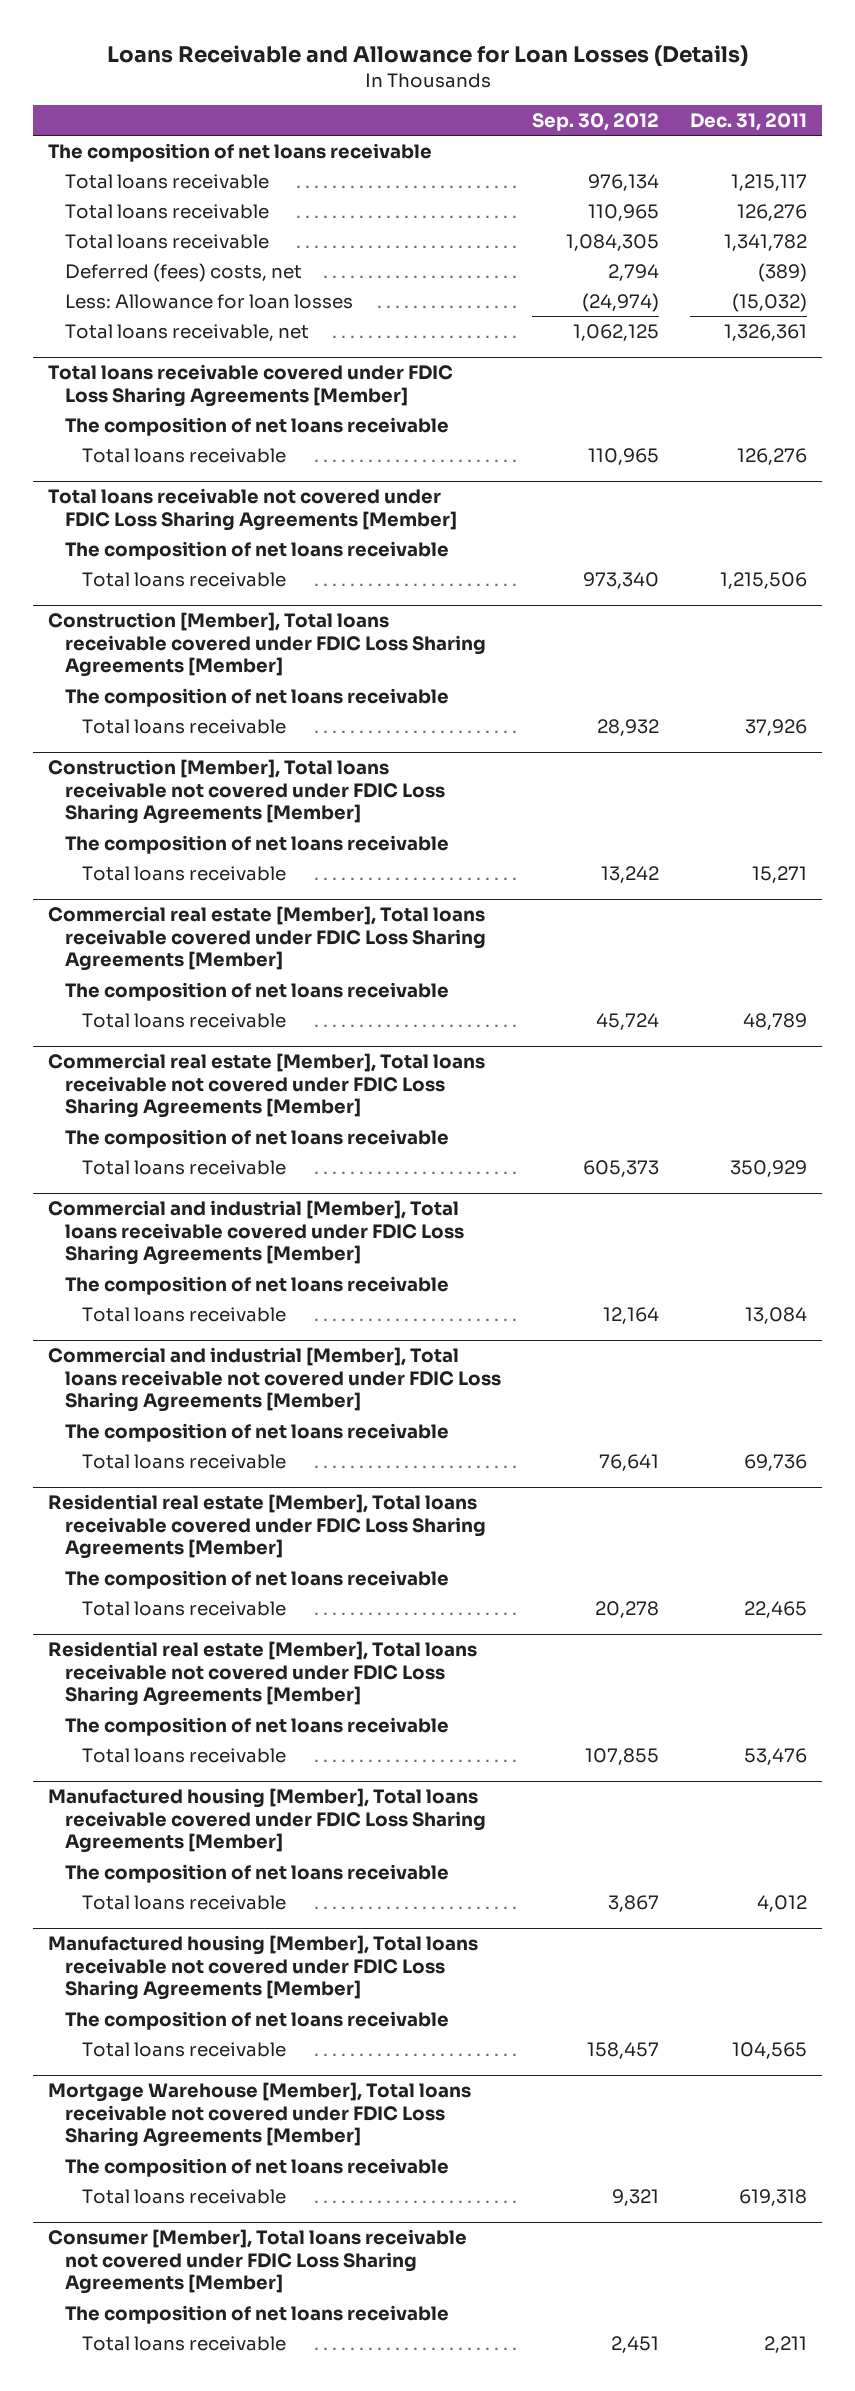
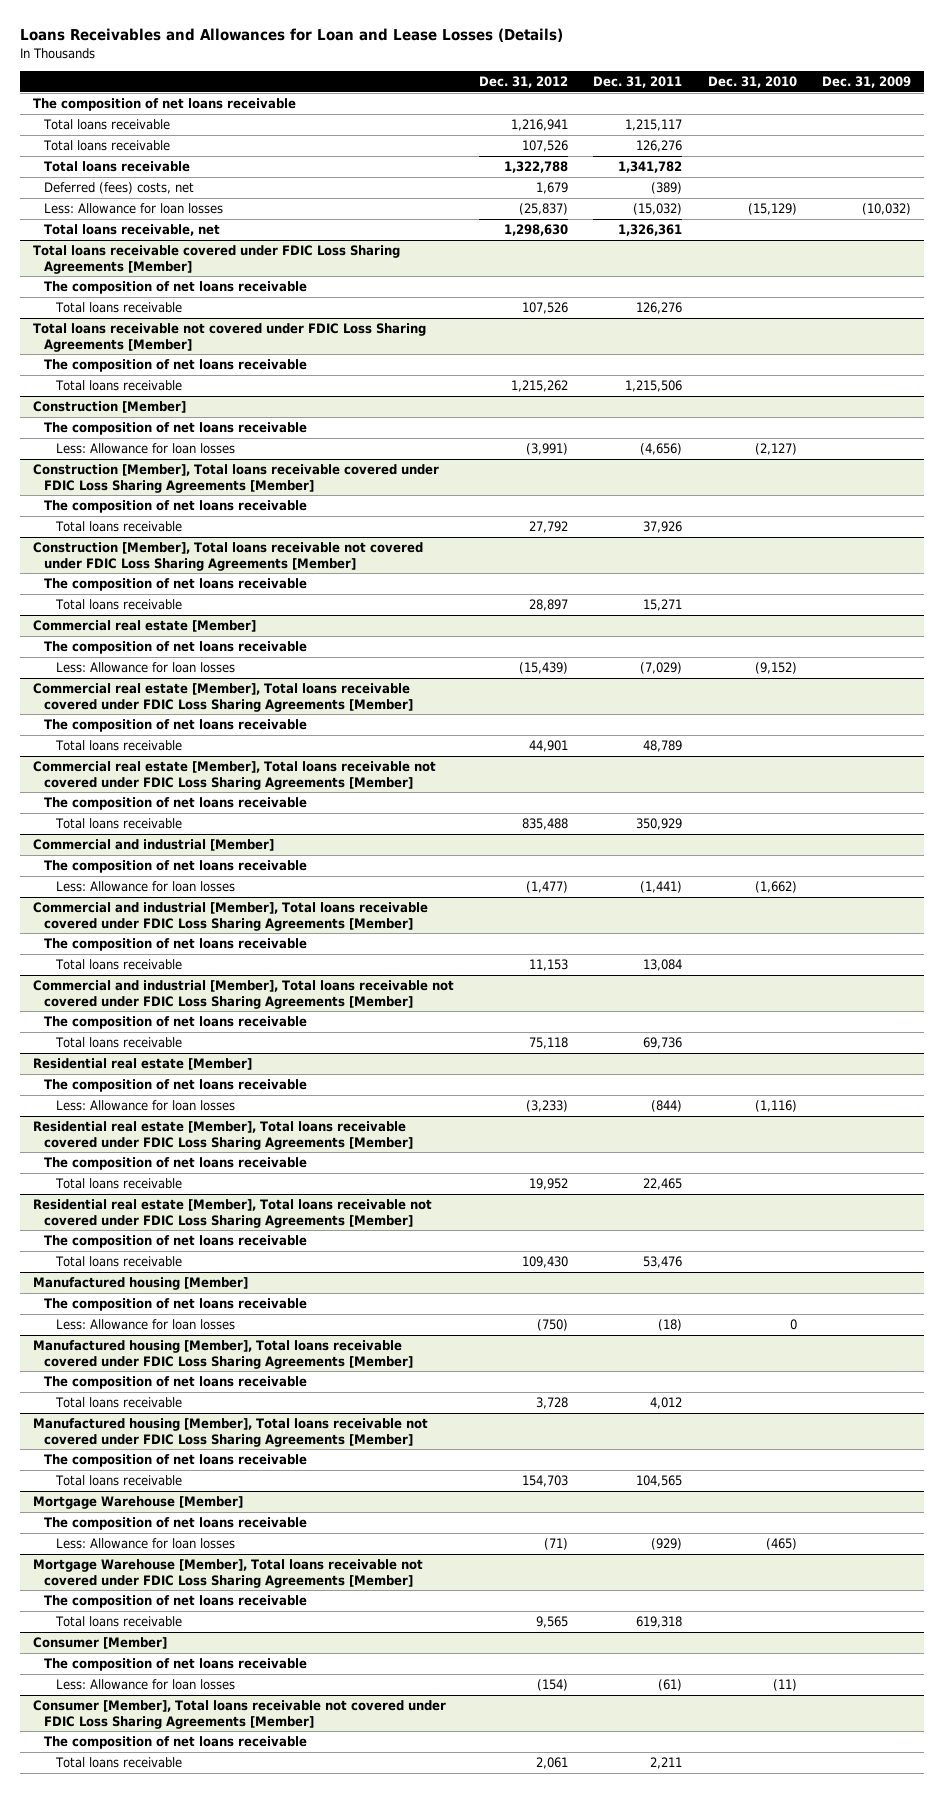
[106,44,748,66] Loans Receivable and Allowance for Loan Losses (Details) -> [19,28,563,43] Loans Receivables and Allowances for Loan and Lease Losses (Details)
[532,113,660,132] Sep. 30, 2012 -> none
none -> [479,76,569,89] Dec. 31, 2012
none -> [707,76,797,89] Dec. 31, 2010
none -> [822,76,912,89] Dec. 31, 2009
none -> [32,401,186,414] Construction [Member]
none -> [44,422,308,436] The composition of net loans receivable
none -> [55,443,235,455] Less: Allowance for loan losses
none -> [32,620,256,633] Commercial real estate [Member]
none -> [44,641,308,655] The composition of net loans receivable
none -> [55,662,235,674] Less: Allowance for loan losses
none -> [32,839,274,852] Commercial and industrial [Member]
none -> [44,860,308,874] The composition of net loans receivable
none -> [55,881,235,893] Less: Allowance for loan losses
none -> [32,1058,252,1071] Residential real estate [Member]
none -> [44,1079,308,1093] The composition of net loans receivable
none -> [55,1100,235,1112] Less: Allowance for loan losses
none -> [32,1277,248,1291] Manufactured housing [Member]
none -> [44,1298,308,1312] The composition of net loans receivable
none -> [55,1319,235,1331] Less: Allowance for loan losses
none -> [32,1496,243,1510] Mortgage Warehouse [Member]
none -> [44,1517,308,1531] The composition of net loans receivable
none -> [55,1538,235,1550] Less: Allowance for loan losses
none -> [32,1637,167,1650] Consumer [Member]
none -> [44,1658,308,1672] The composition of net loans receivable
none -> [55,1679,235,1691] Less: Allowance for loan losses

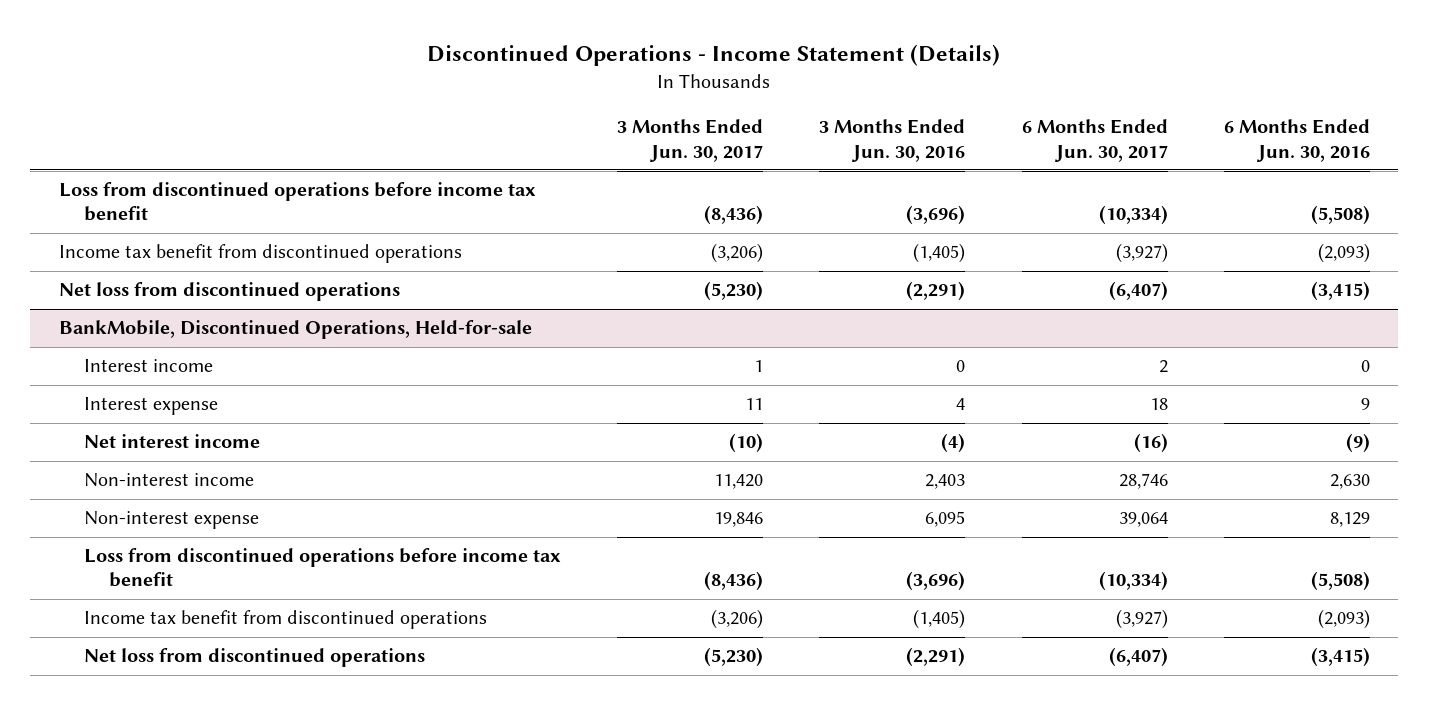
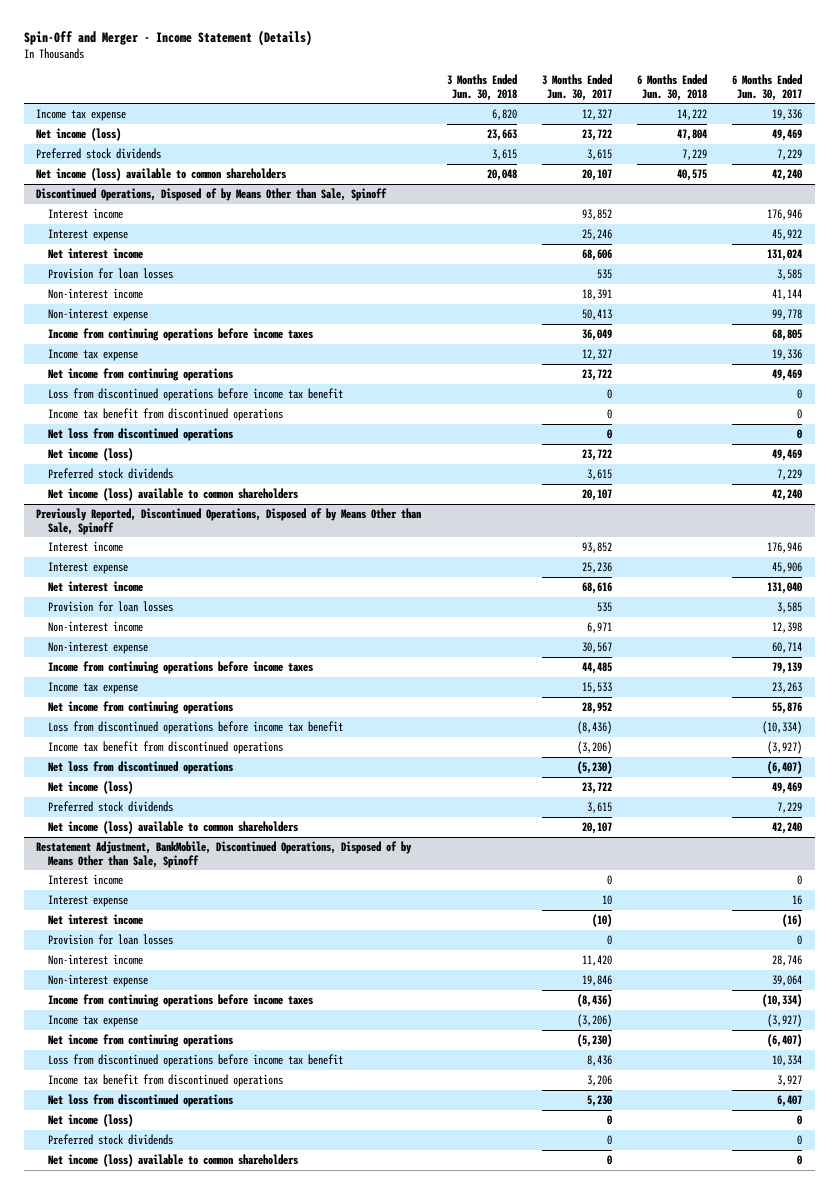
[427,44,1001,67] Discontinued Operations - Income Statement (Details) -> [23,30,312,47] Spin-Off and Merger - Income Statement (Details)
[819,119,966,162] 3 Months Ended Jun. 30, 2016 -> none
[1224,119,1371,162] 6 Months Ended Jun. 30, 2016 -> none
none -> [446,74,517,101] 3 Months Ended Jun. 30, 2018
none -> [636,74,707,101] 6 Months Ended Jun. 30, 2018
none -> [36,108,127,121] Income tax expense
none -> [36,127,122,141] Net income (loss)
none -> [36,147,162,159] Preferred stock dividends
none -> [36,167,287,181] Net income (loss) available to common shareholders
none -> [36,187,388,201] Discontinued Operations, Disposed of by Means Other than Sale, Spinoff
none -> [47,207,123,219] Interest income
none -> [47,228,128,241] Interest expense
none -> [47,247,143,259] Net interest income
none -> [47,267,173,279] Provision for loan losses
none -> [47,287,143,299] Non-interest income
none -> [47,307,148,321] Non-interest expense
none -> [47,327,313,341] Income from continuing operations before income taxes
none -> [47,348,138,361] Income tax expense
none -> [47,367,233,381] Net income from continuing operations
none -> [47,387,343,401] Loss from discontinued operations before income tax benefit
none -> [47,407,283,421] Income tax benefit from discontinued operations
none -> [47,427,233,441] Net loss from discontinued operations
none -> [47,447,133,461] Net income (loss)
none -> [47,467,173,479] Preferred stock dividends
none -> [47,487,298,501] Net income (loss) available to common shareholders
none -> [36,507,422,535] Previously Reported, Discontinued Operations, Disposed of by Means Other than Sale, Spinoff
none -> [47,540,123,552] Interest income
none -> [47,561,128,574] Interest expense
none -> [47,580,143,592] Net interest income
none -> [47,600,173,612] Provision for loan losses
none -> [47,620,143,632] Non-interest income
none -> [47,640,148,654] Non-interest expense
none -> [47,660,313,674] Income from continuing operations before income taxes
none -> [47,681,138,694] Income tax expense
none -> [47,700,233,714] Net income from continuing operations
[58,320,532,340] BankMobile, Discontinued Operations, Held-for-sale -> none
none -> [47,780,133,794] Net income (loss)
none -> [47,800,173,812] Preferred stock dividends
none -> [47,820,298,834] Net income (loss) available to common shareholders
none -> [36,840,413,868] Restatement Adjustment, BankMobile, Discontinued Operations, Disposed of by Means Other than Sale, Spinoff
[754,360,764,373] 1 -> [606,874,612,885] 0
[1158,360,1168,374] 2 -> [797,874,803,885] 0
[745,398,764,411] 11 -> [601,894,612,905] 10
[1149,398,1168,411] 18 -> [792,894,803,905] 16
none -> [47,933,173,945] Provision for loan losses
none -> [47,993,313,1007] Income from continuing operations before income taxes
none -> [47,1014,138,1027] Income tax expense
none -> [47,1033,233,1047] Net income from continuing operations
[704,571,764,592] (8,436) -> [586,1054,612,1066] 8,436
[1098,571,1168,592] (10,334) -> [772,1054,803,1066] 10,334
[711,609,764,630] (3,206) -> [586,1074,612,1086] 3,206
[1115,609,1168,630] (3,927) -> [777,1074,803,1086] 3,927
[704,647,764,668] (5,230) -> [586,1094,612,1107] 5,230
[1108,647,1168,668] (6,407) -> [777,1094,803,1107] 6,407
none -> [47,1113,133,1127] Net income (loss)
none -> [47,1133,173,1145] Preferred stock dividends
none -> [47,1153,298,1167] Net income (loss) available to common shareholders

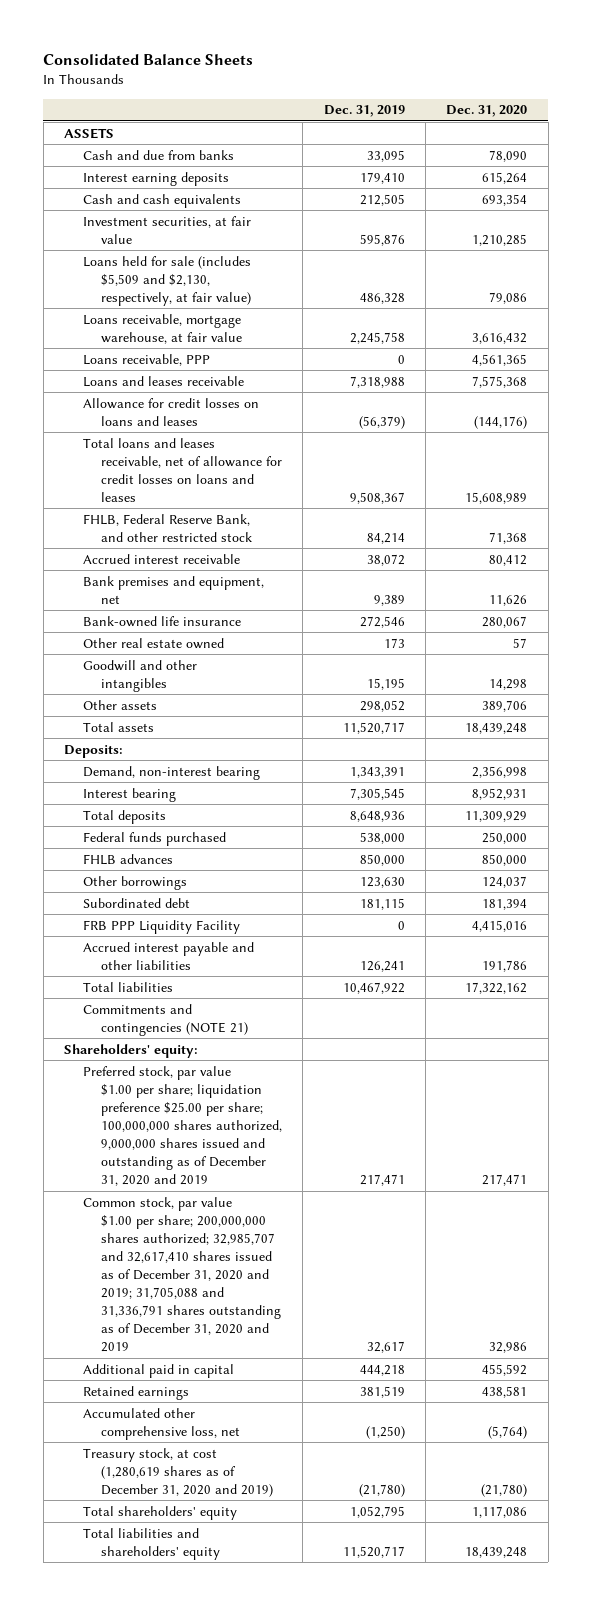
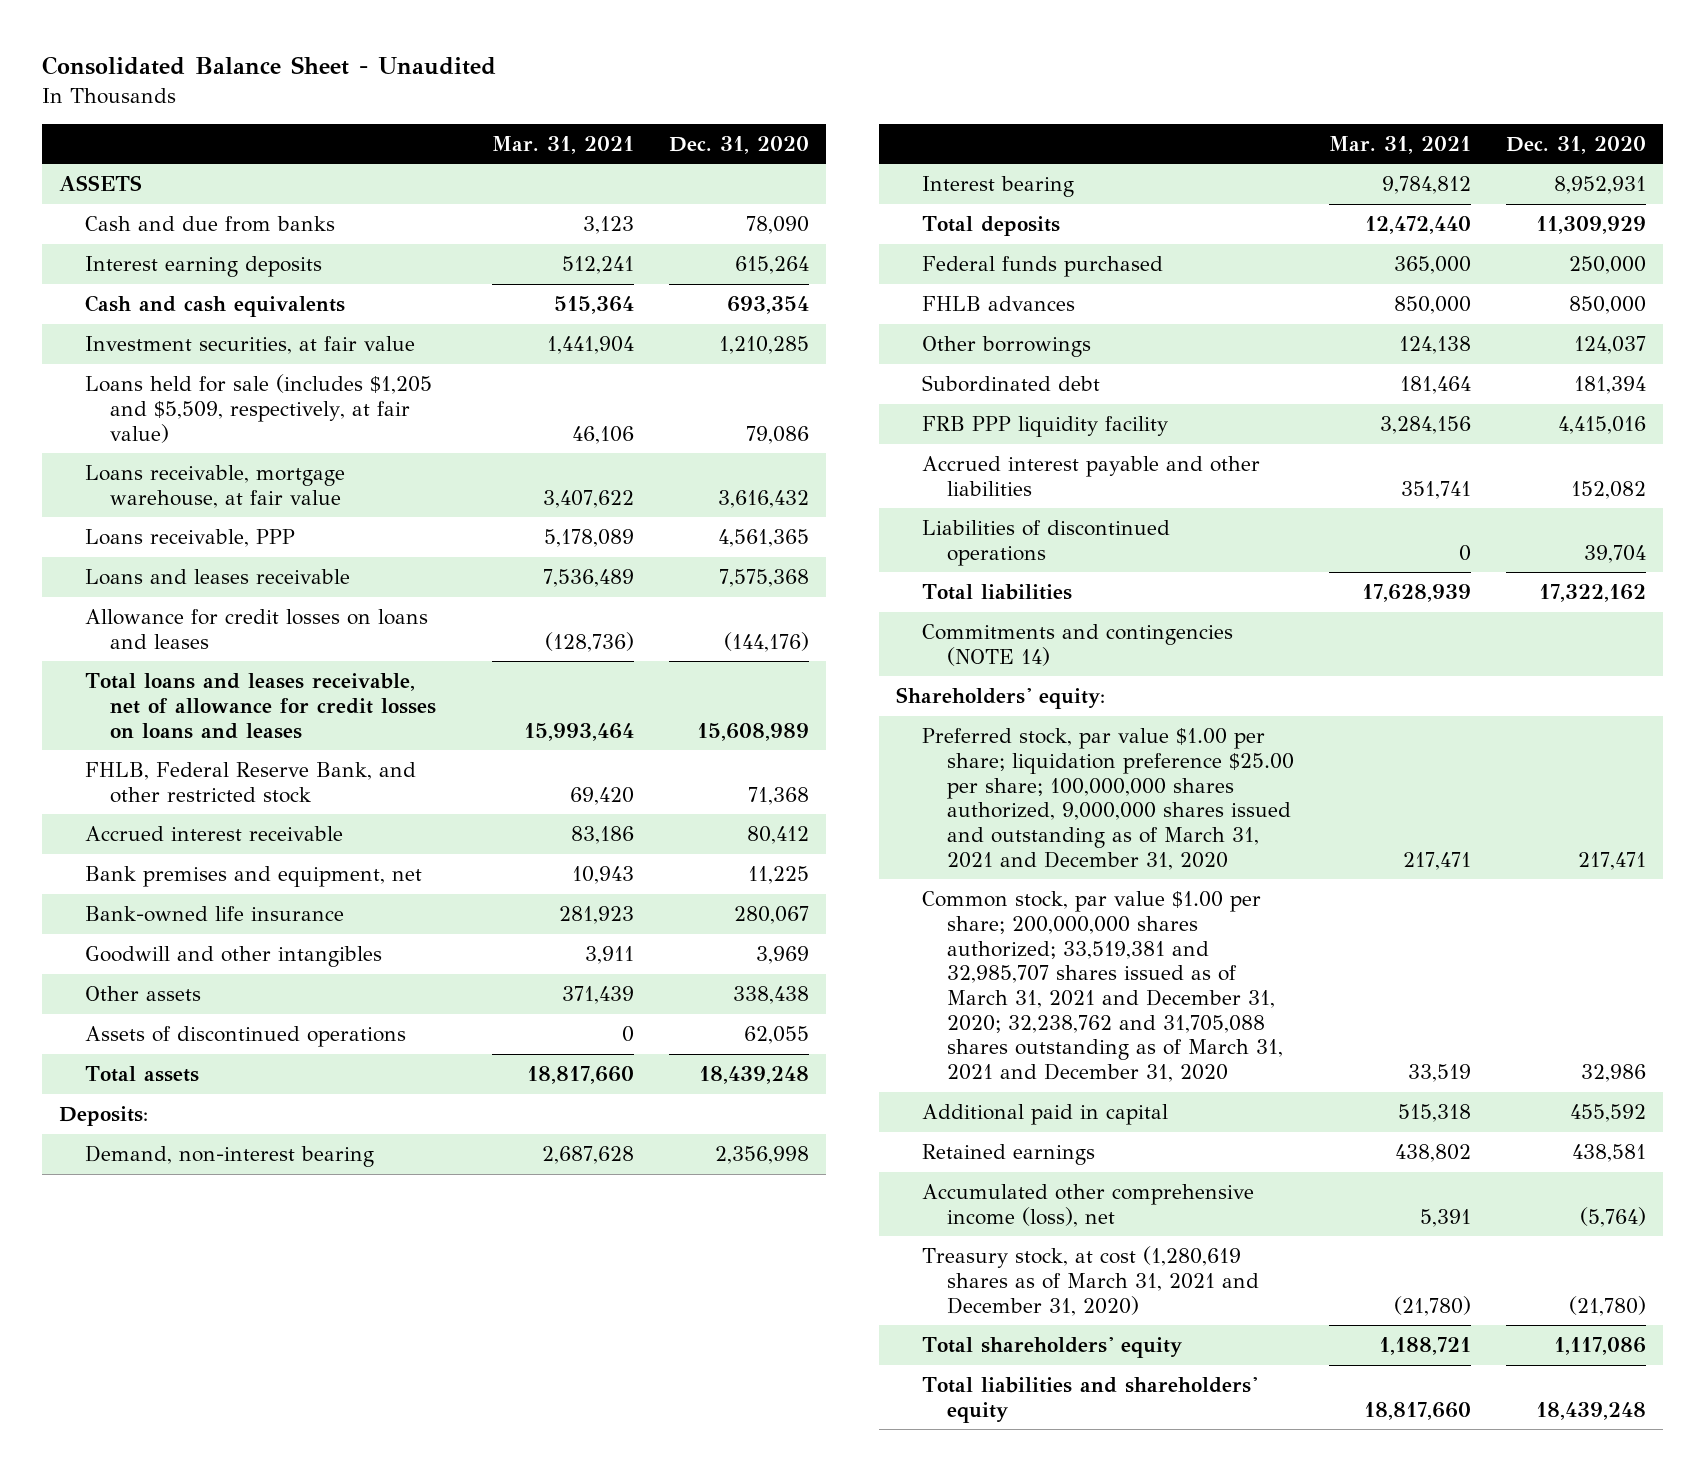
[43,54,254,66] Consolidated Balance Sheets -> [41,56,496,76] Consolidated Balance Sheet - Unaudited
[323,105,405,118] Dec. 31, 2019 -> none
none -> [492,135,635,154] Mar. 31, 2021
[82,255,251,306] Loans held for sale (includes $5,509 and $2,130, respectively, at fair value) -> [84,374,432,443] Loans held for sale (includes $1,205 and $5,509, respectively, at fair value)
[489,594,528,606] 11,626 -> [747,866,809,885] 11,225
[82,637,224,649] Other real estate owned -> none
[489,678,528,690] 14,298 -> [755,946,809,965] 3,969
[482,699,528,712] 389,706 -> [732,986,809,1005] 338,438
none -> [84,1026,406,1048] Assets of discontinued operations
[82,919,240,934] FRB PPP Liquidity Facility -> [921,416,1168,438] FRB PPP liquidity facility
[482,959,528,972] 191,786 -> [1570,480,1646,499] 152,082
none -> [921,520,1170,566] Liabilities of discontinued operations
[82,1003,248,1036] Commitments and contingencies (NOTE 21) -> [921,624,1233,666] Commitments and contingencies (NOTE 14)
[82,1065,282,1187] Preferred stock, par value $1.00 per share; liquidation preference $25.00 per share; 100,000,000 shares authorized, 9,000,000 shares issued and outstanding as of December 31, 2020 and 2019 -> [921,728,1294,870] Preferred stock, par value $1.00 per share; liquidation preference $25.00 per share; 100,000,000 shares authorized, 9,000,000 shares issued and outstanding as of March 31, 2021 and December 31, 2020
[82,1196,281,1353] Common stock, par value $1.00 per share; 200,000,000 shares authorized; 32,985,707 and 32,617,410 shares issued as of December 31, 2020 and 2019; 31,705,088 and 31,336,791 shares outstanding as of December 31, 2020 and 2019 -> [921,891,1283,1083] Common stock, par value $1.00 per share; 200,000,000 shares authorized; 33,519,381 and 32,985,707 shares issued as of March 31, 2021 and December 31, 2020; 32,238,762 and 31,705,088 shares outstanding as of March 31, 2021 and December 31, 2020
[82,1407,240,1440] Accumulated other comprehensive loss, net -> [921,1184,1254,1227] Accumulated other comprehensive income (loss), net
[82,1447,273,1497] Treasury stock, at cost (1,280,619 shares as of December 31, 2020 and 2019) -> [921,1246,1259,1316] Treasury stock, at cost (1,280,619 shares as of March 31, 2021 and December 31, 2020)

